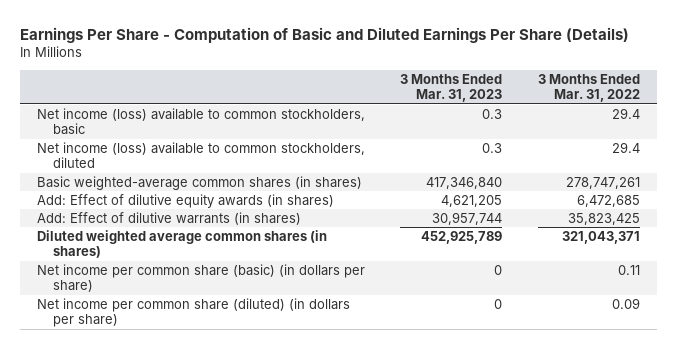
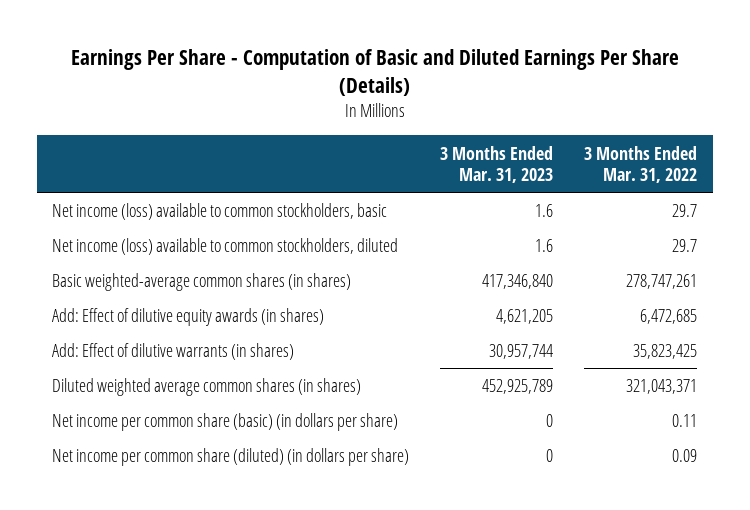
[482,108,503,119] 0.3 -> [535,204,554,218] 1.6
[611,107,640,119] 29.4 -> [672,204,698,218] 29.7
[482,142,503,153] 0.3 -> [535,239,554,253] 1.6
[611,141,640,153] 29.4 -> [672,239,698,253] 29.7

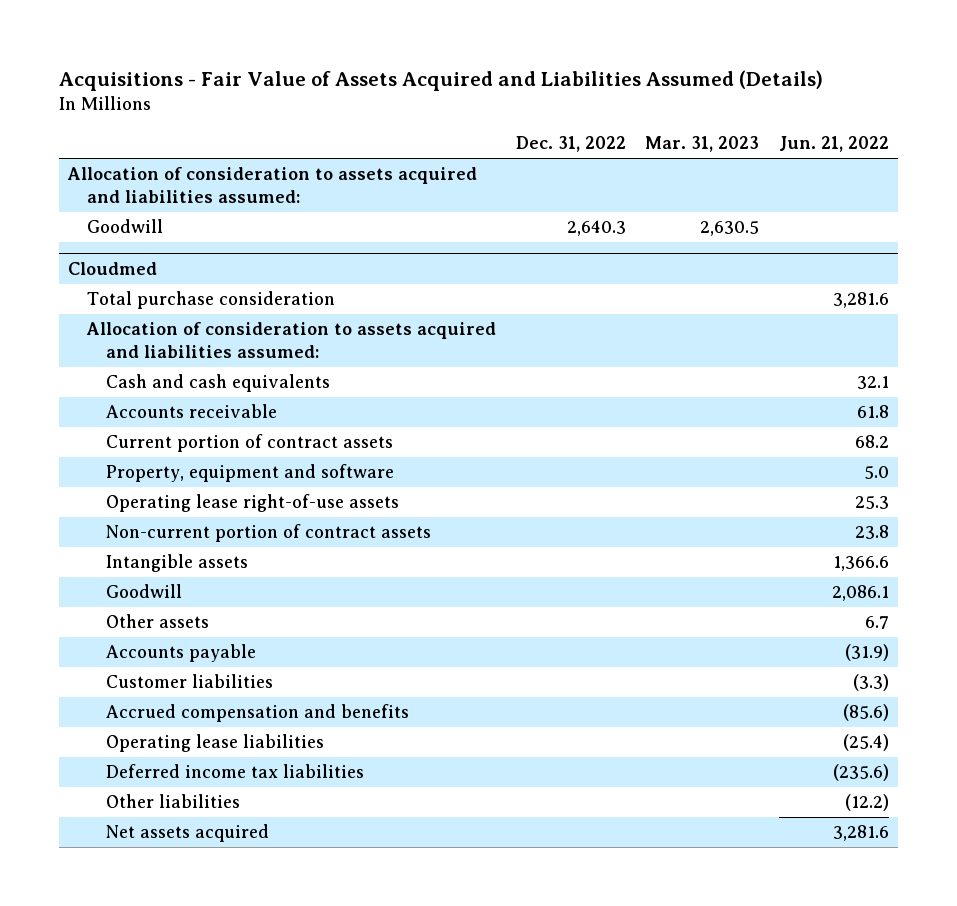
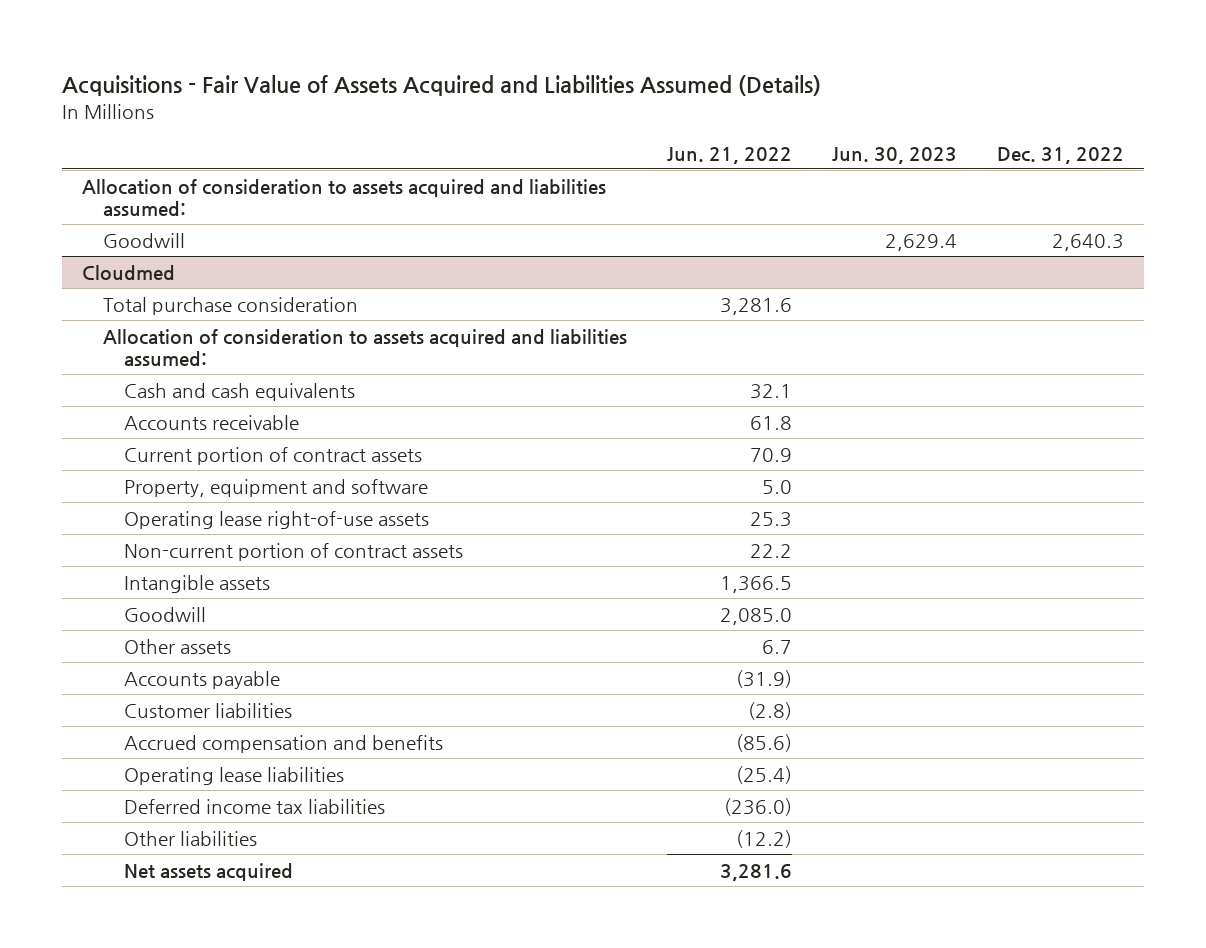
[645,136,760,153] Mar. 31, 2023 -> none
none -> [831,146,957,164] Jun. 30, 2023
[854,435,889,449] 68.2 -> [749,447,792,462] 70.9
[854,525,889,540] 23.8 -> [749,543,792,558] 22.2
[832,556,889,572] 1,366.6 -> [719,575,792,593] 1,366.5
[831,585,889,602] 2,086.1 -> [719,607,792,625] 2,085.0
[852,674,889,692] (3.3) -> [747,701,792,720] (2.8)
[832,764,889,782] (235.6) -> [723,797,792,816] (236.0)

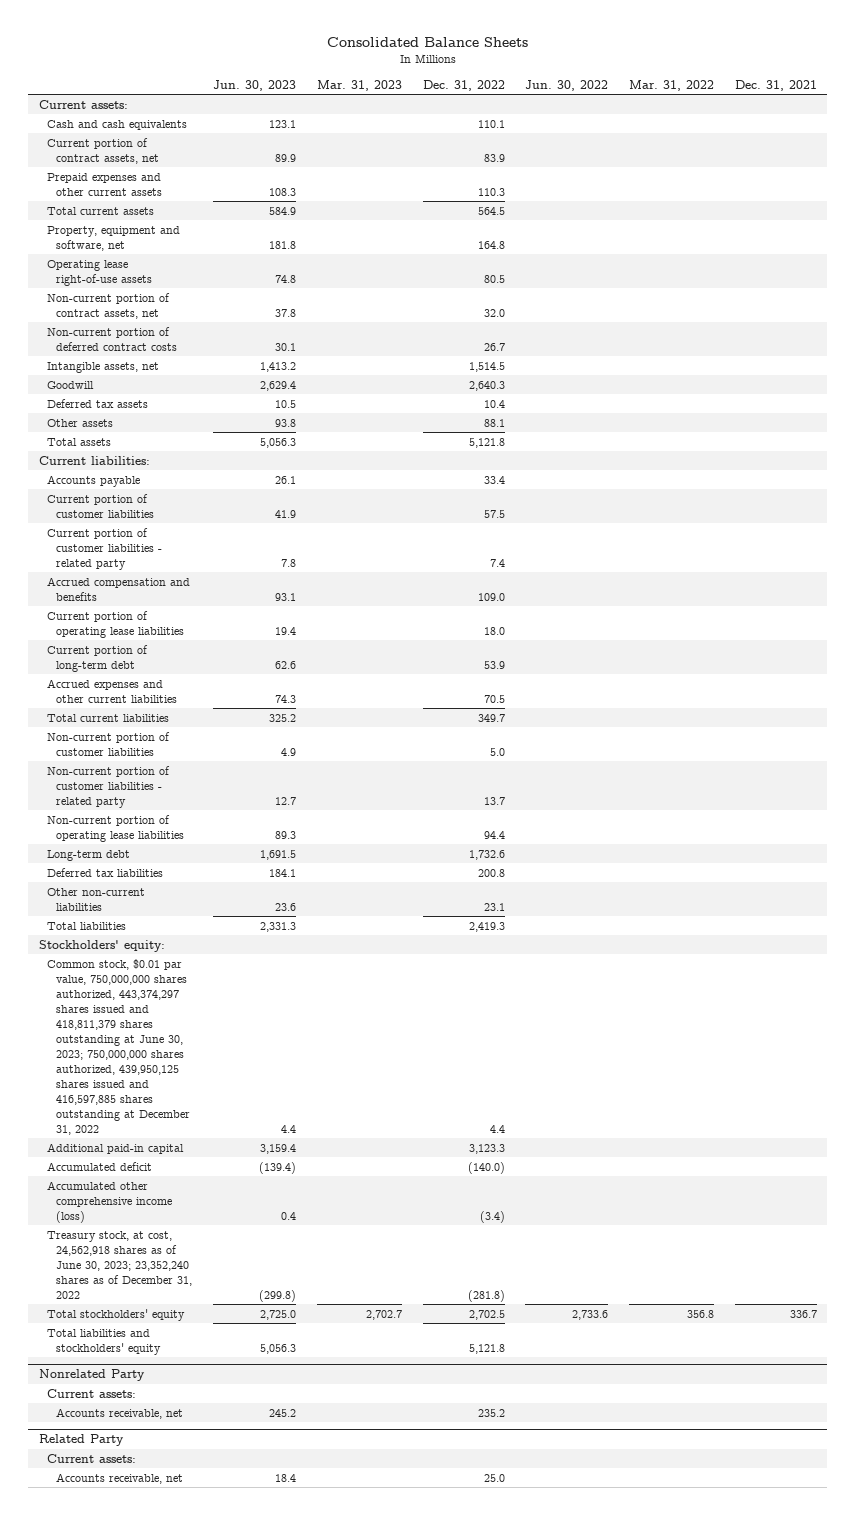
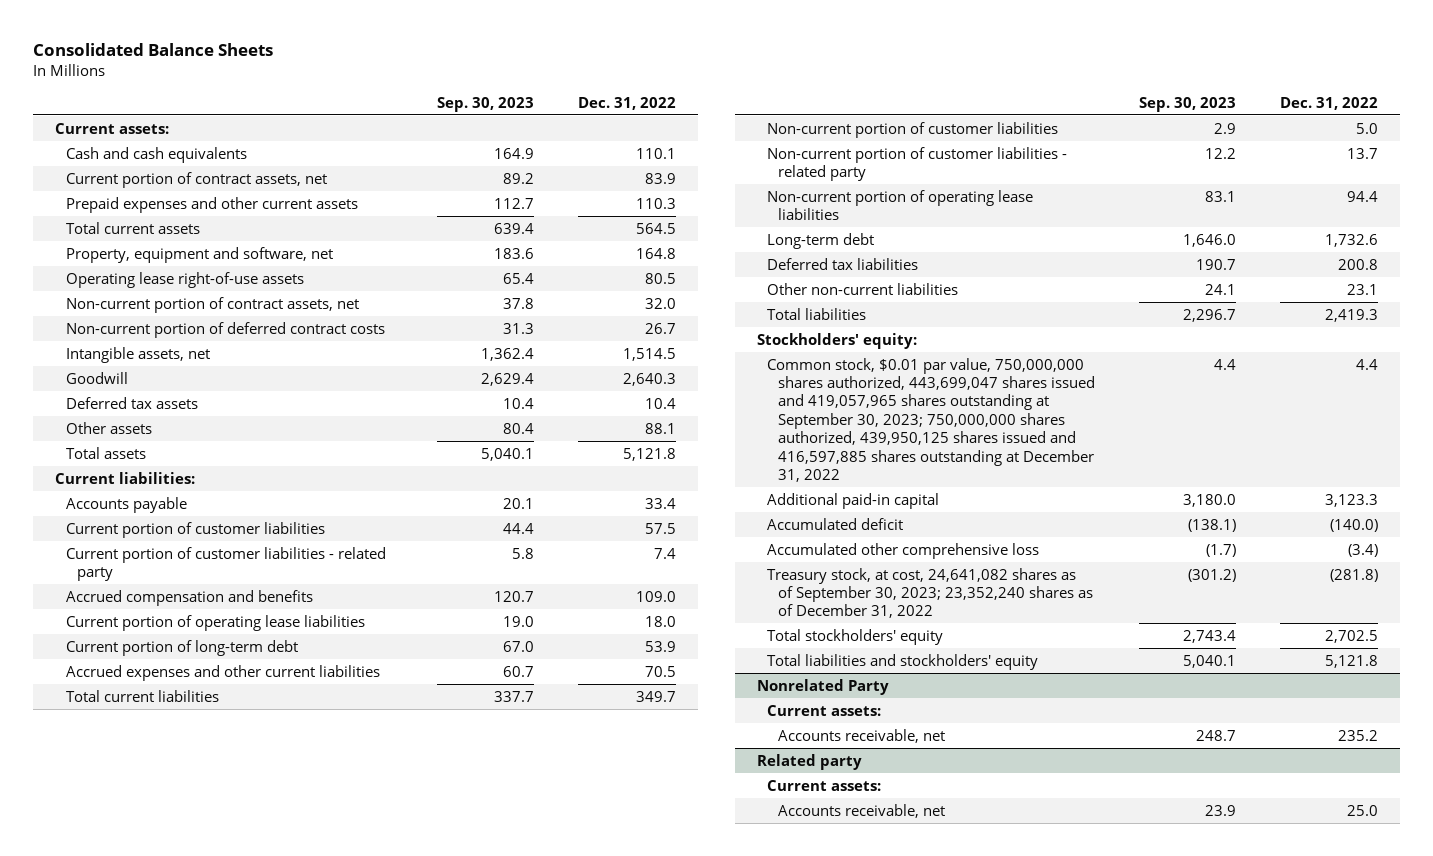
[213,79,297,91] Jun. 30, 2023 -> none
[316,79,402,91] Mar. 31, 2023 -> none
[525,79,609,91] Jun. 30, 2022 -> none
[628,79,714,91] Mar. 31, 2022 -> none
[734,79,817,91] Dec. 31, 2021 -> none
none -> [437,96,535,112] Sep. 30, 2023
[47,958,191,1135] Common stock, $0.01 par value, 750,000,000 shares authorized, 443,374,297 shares issued and 418,811,379 shares outstanding at June 30, 2023; 750,000,000 shares authorized, 439,950,125 shares issued and 416,597,885 shares outstanding at December 31, 2022 -> [767,357,1096,483] Common stock, $0.01 par value, 750,000,000 shares authorized, 443,699,047 shares issued and 419,057,965 shares outstanding at September 30, 2023; 750,000,000 shares authorized, 439,950,125 shares issued and 416,597,885 shares outstanding at December 31, 2022
[47,1180,173,1223] Accumulated other comprehensive income (loss) -> [767,542,1040,559] Accumulated other comprehensive loss
[47,1230,193,1299] Treasury stock, at cost, 24,562,918 shares as of June 30, 2023; 23,352,240 shares as of December 31, 2022 -> [767,567,1094,619] Treasury stock, at cost, 24,641,082 shares as of September 30, 2023; 23,352,240 shares as of December 31, 2022
[38,1434,124,1447] Related Party -> [756,753,862,770] Related party

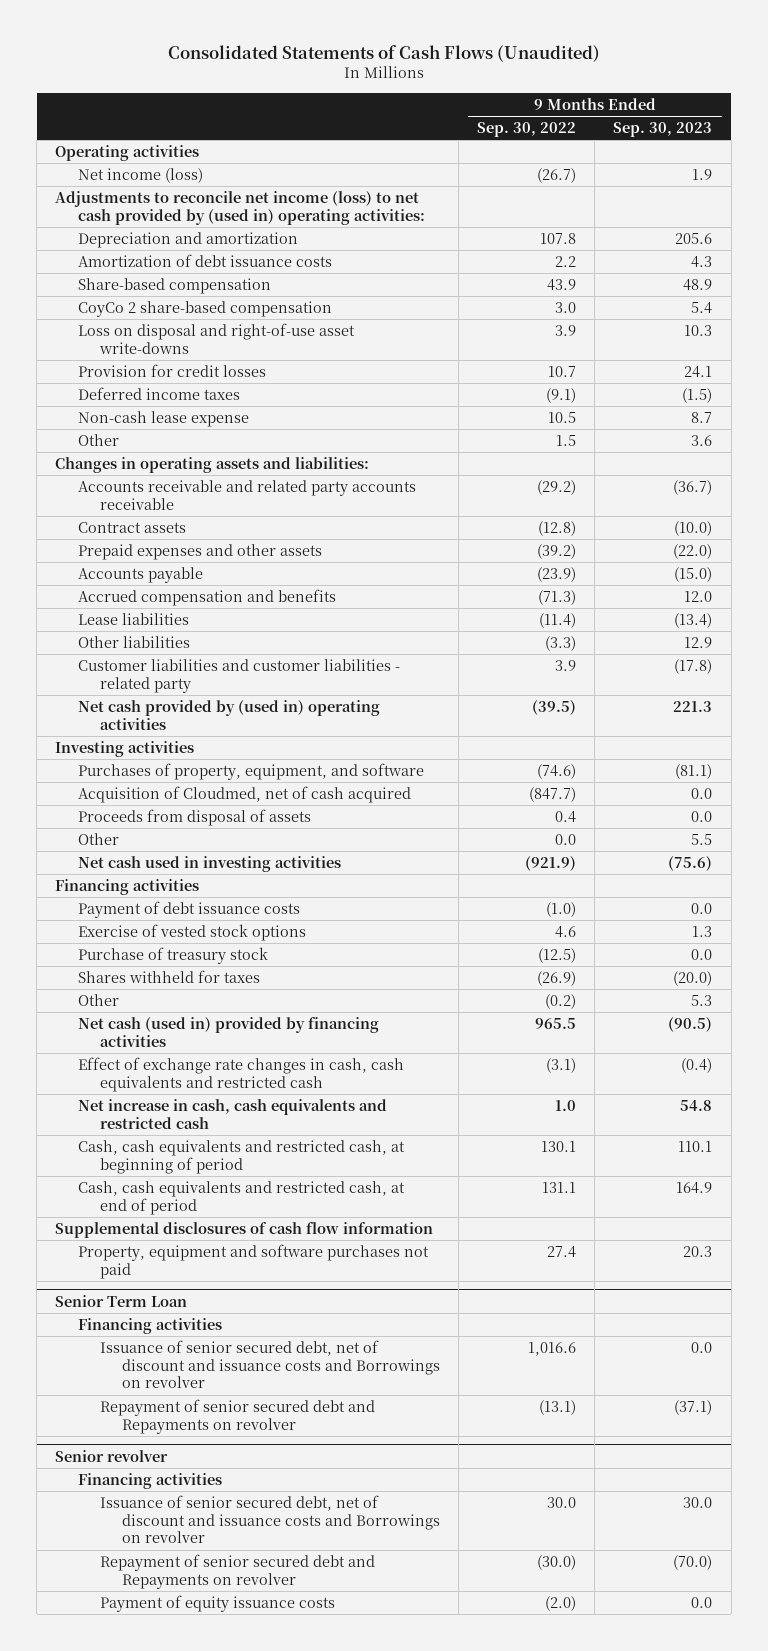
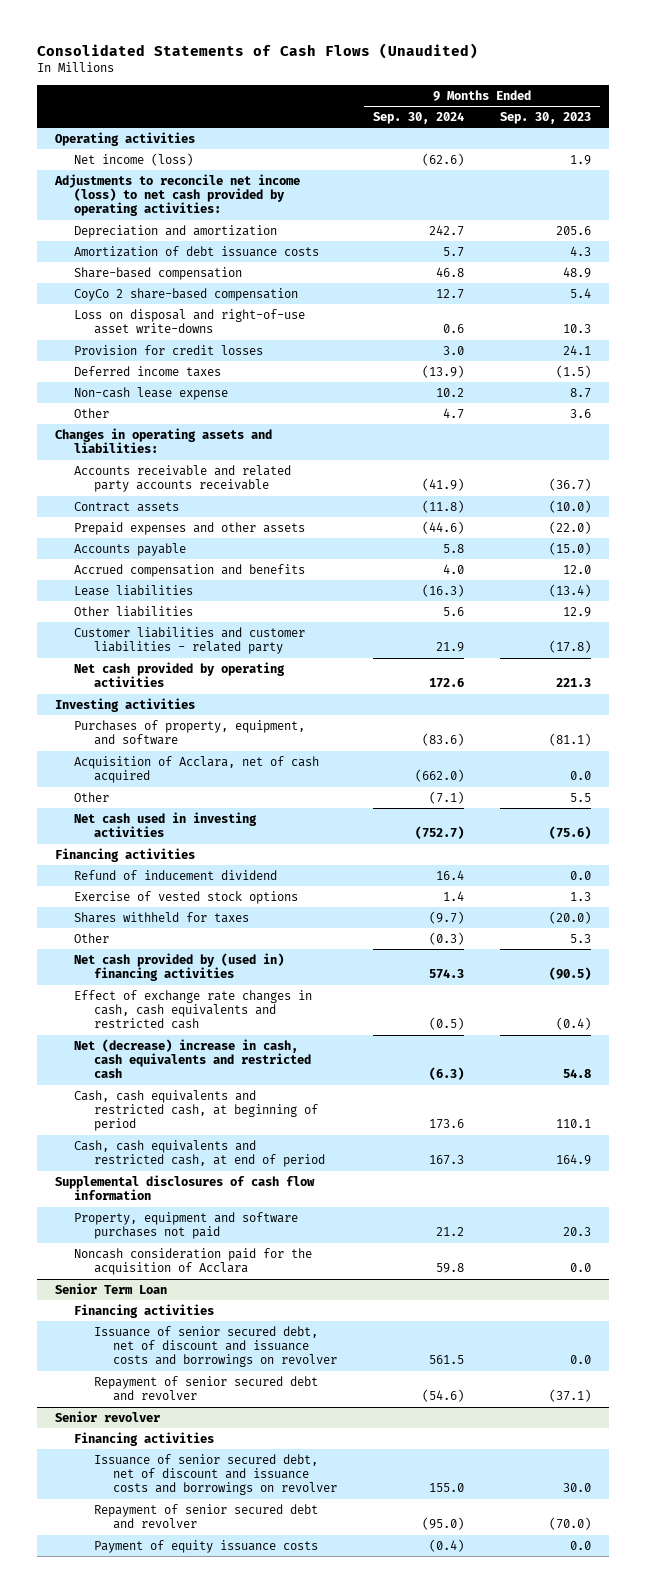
[477,121,577,137] Sep. 30, 2022 -> none
none -> [372,112,464,125] Sep. 30, 2024
[55,190,425,225] Adjustments to reconcile net income (loss) to net cash provided by (used in) operating activities: -> [53,173,300,217] Adjustments to reconcile net income (loss) to net cash provided by operating activities:
[77,699,380,730] Net cash provided by (used in) operating activities -> [74,661,286,688] Net cash provided by operating activities
[77,808,311,826] Proceeds from disposal of assets -> none
[77,785,411,803] Acquisition of Cloudmed, net of cash acquired -> [74,755,320,784] Acquisition of Acclara, net of cash acquired
[77,900,300,918] Payment of debt issuance costs -> none
none -> [74,869,278,880] Refund of inducement dividend
[77,946,268,964] Purchase of treasury stock -> none
[77,1016,379,1047] Net cash (used in) provided by financing activities -> [74,952,285,982] Net cash provided by (used in) financing activities
[77,1098,387,1129] Net increase in cash, cash equivalents and restricted cash -> [74,1038,311,1079] Net (decrease) increase in cash, cash equivalents and restricted cash
none -> [74,1247,313,1276] Noncash consideration paid for the acquisition of Acclara
[99,1339,440,1389] Issuance of senior secured debt, net of discount and issuance costs and Borrowings on revolver -> [93,1325,337,1368] Issuance of senior secured debt, net of discount and issuance costs and borrowings on revolver
[99,1398,375,1434] Repayment of senior secured debt and Repayments on revolver -> [93,1375,318,1402] Repayment of senior secured debt and revolver
[99,1494,440,1544] Issuance of senior secured debt, net of discount and issuance costs and Borrowings on revolver -> [93,1453,337,1496] Issuance of senior secured debt, net of discount and issuance costs and borrowings on revolver
[99,1553,375,1589] Repayment of senior secured debt and Repayments on revolver -> [93,1503,318,1530] Repayment of senior secured debt and revolver

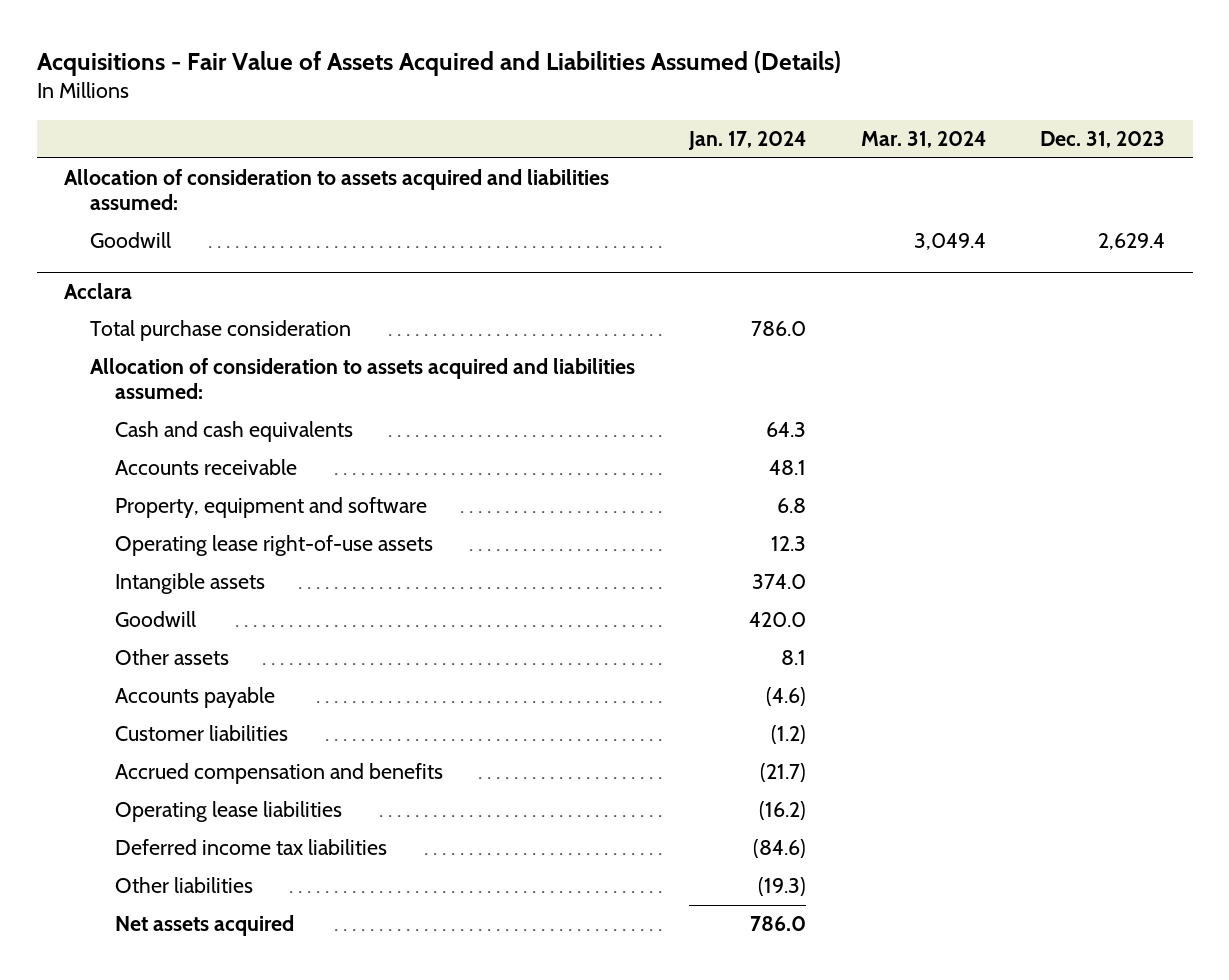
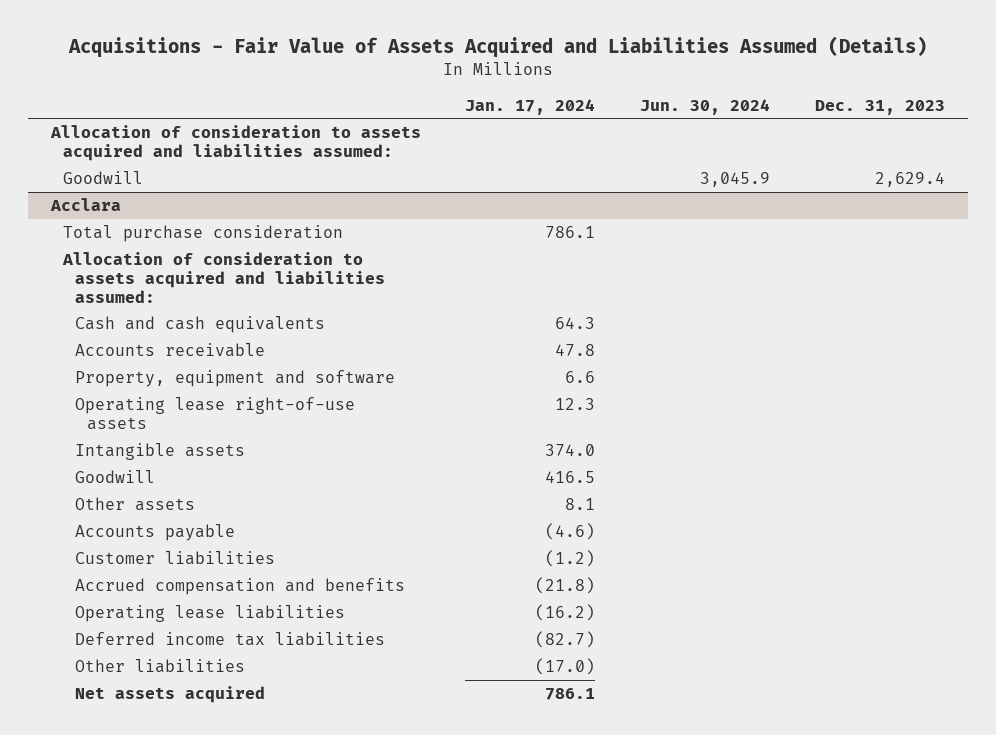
[860,131,986,149] Mar. 31, 2024 -> none
none -> [640,98,771,115] Jun. 30, 2024
[751,321,807,337] 786.0 -> [545,226,596,239] 786.1
[769,460,807,476] 48.1 -> [555,344,596,357] 47.8
[777,498,807,514] 6.8 -> [565,371,596,384] 6.6
[749,612,807,628] 420.0 -> [545,471,596,484] 416.5
[760,763,807,783] (21.7) -> [535,577,596,595] (21.8)
[753,839,807,859] (84.6) -> [535,631,596,649] (82.7)
[758,877,807,897] (19.3) -> [535,658,596,676] (17.0)
[750,916,807,932] 786.0 -> [545,688,596,701] 786.1

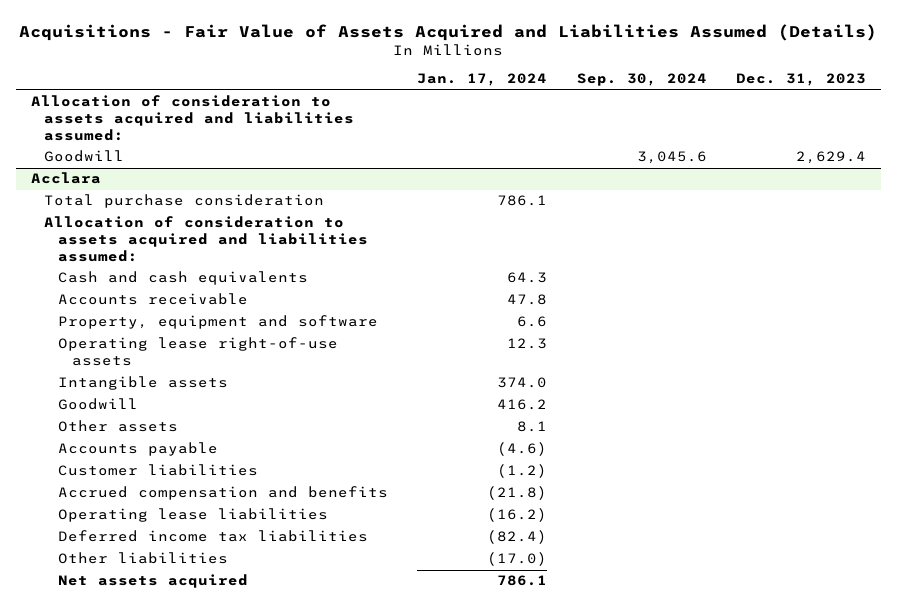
[640,98,771,115] Jun. 30, 2024 -> none
none -> [576,73,707,87] Sep. 30, 2024
[545,471,596,484] 416.5 -> [497,399,548,411] 416.2
[535,631,596,649] (82.7) -> [487,530,548,545] (82.4)

